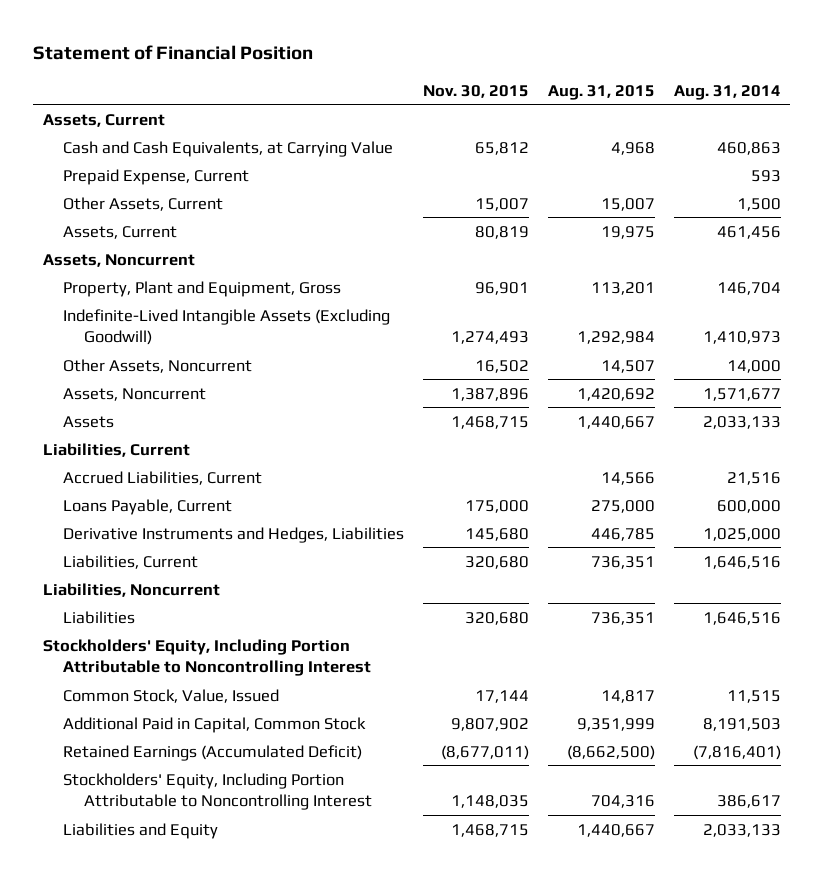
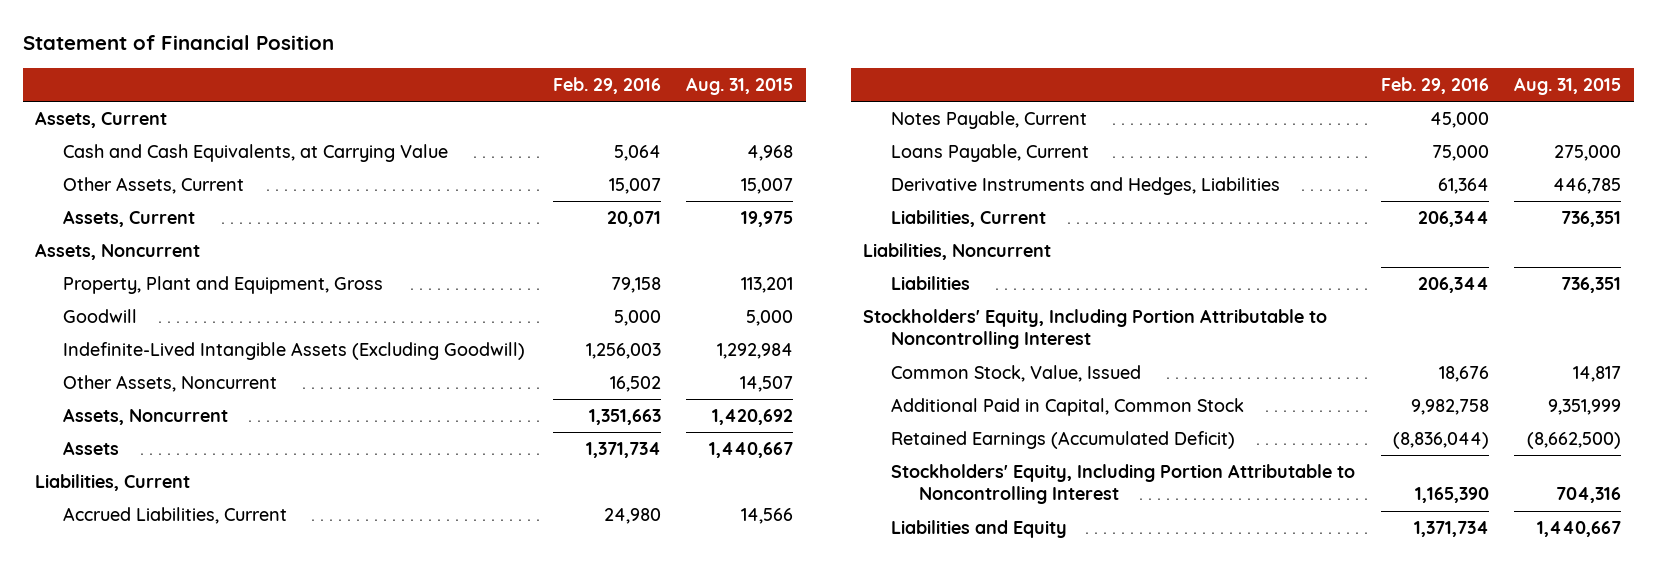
[423,84,530,98] Nov. 30, 2015 -> none
[673,84,781,100] Aug. 31, 2014 -> none
none -> [552,76,661,94] Feb. 29, 2016
[63,168,250,185] Prepaid Expense, Current -> none
none -> [63,309,138,324] Goodwill
none -> [891,111,1088,130] Notes Payable, Current

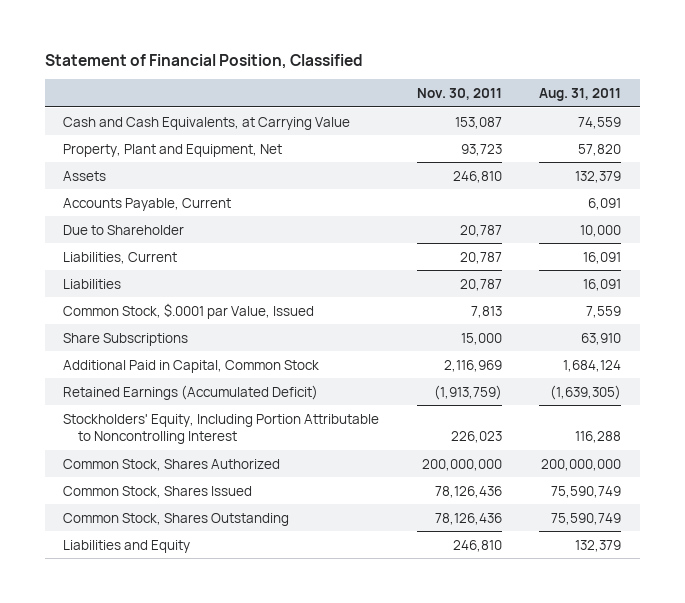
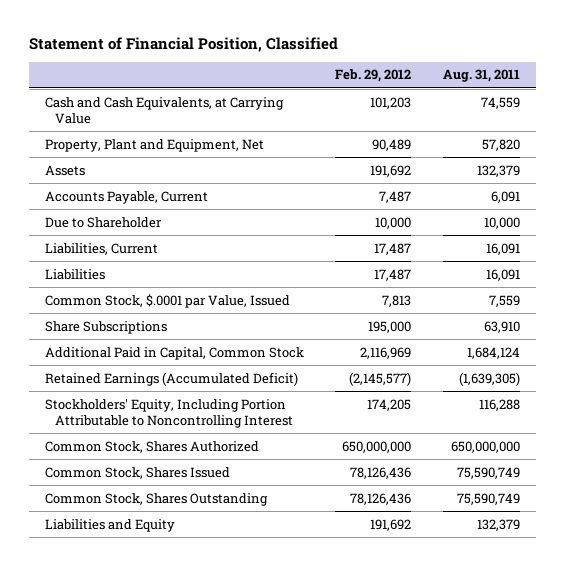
[416,87,502,100] Nov. 30, 2011 -> none
none -> [335,69,412,83] Feb. 29, 2012
[541,458,622,471] 200,000,000 -> [450,440,520,453] 650,000,000

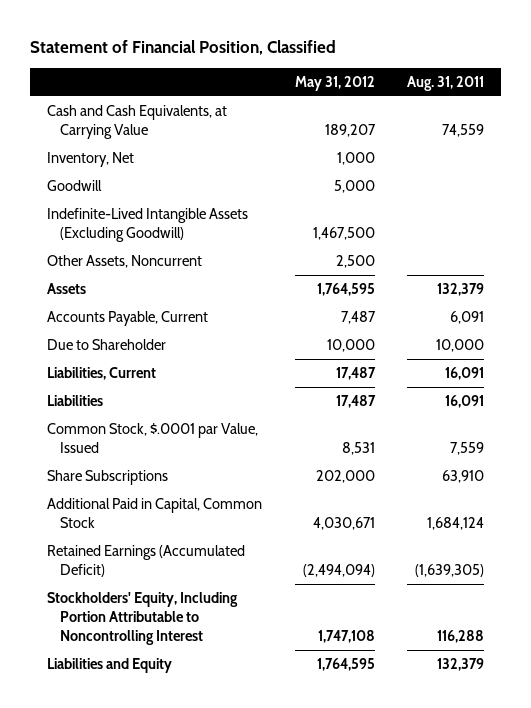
[335,69,412,83] Feb. 29, 2012 -> none
none -> [294,75,375,91] May 31, 2012
[44,138,264,152] Property, Plant and Equipment, Net -> none
none -> [46,152,134,168] Inventory, Net
none -> [46,180,102,192] Goodwill
none -> [46,208,248,243] Indefinite-Lived Intangible Assets (Excluding Goodwill)
none -> [46,255,202,269] Other Assets, Noncurrent
[44,440,259,453] Common Stock, Shares Authorized -> none
[44,466,230,479] Common Stock, Shares Issued -> none
[44,492,268,506] Common Stock, Shares Outstanding -> none

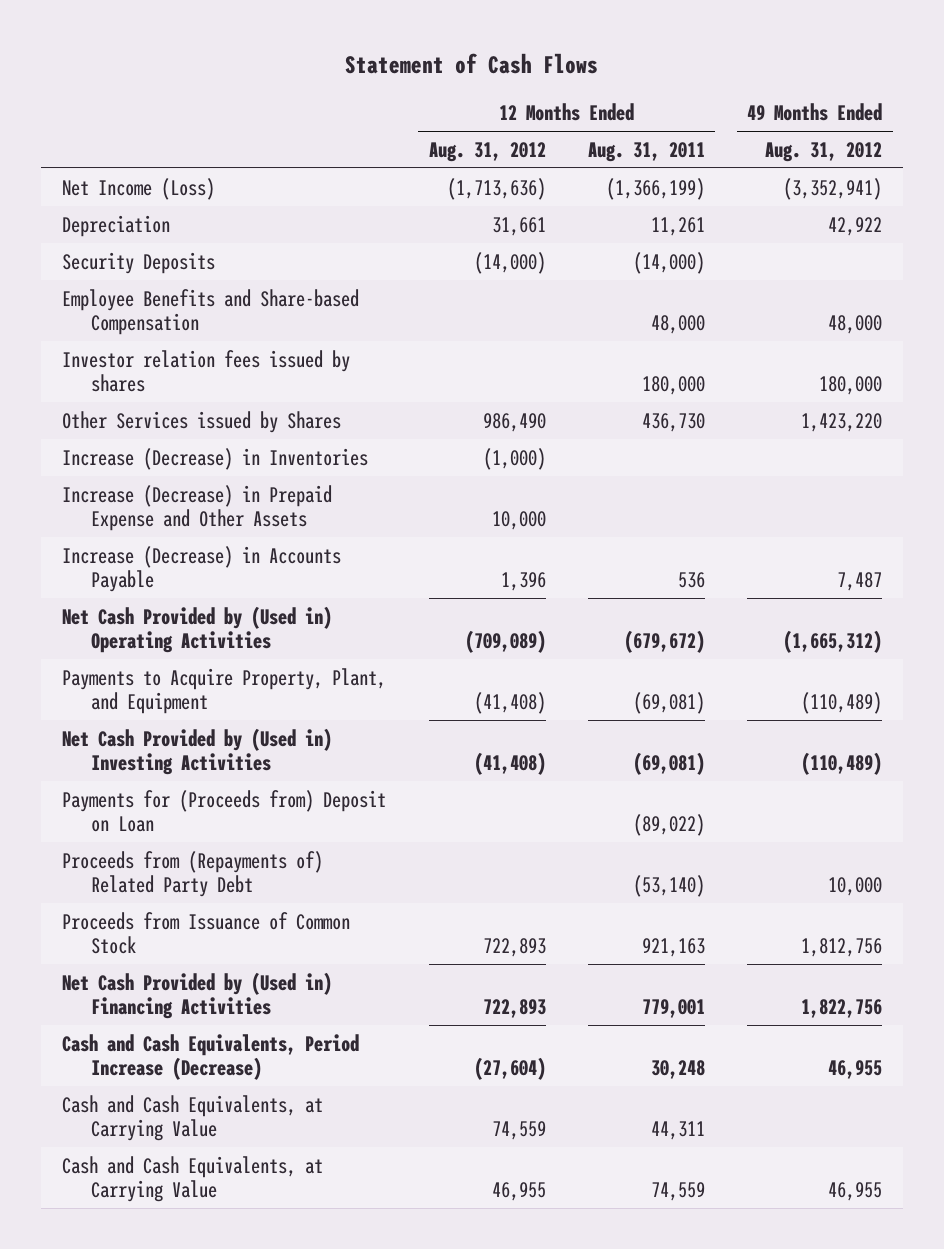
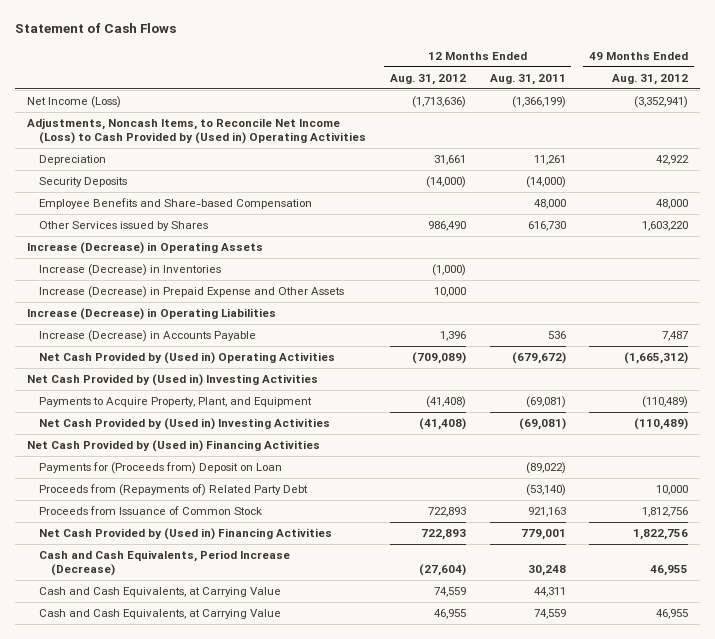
none -> [27,118,367,145] Adjustments, Noncash Items, to Reconcile Net Income (Loss) to Cash Provided by (Used in) Operating Activities
[62,349,351,392] Investor relation fees issued by shares -> none
[641,412,705,432] 436,730 -> [527,221,566,232] 616,730
[801,412,883,432] 1,423,220 -> [642,221,689,232] 1,603,220
none -> [27,242,264,255] Increase (Decrease) in Operating Assets
none -> [27,308,277,321] Increase (Decrease) in Operating Liabilities
none -> [27,374,319,387] Net Cash Provided by (Used in) Investing Activities
none -> [27,440,321,453] Net Cash Provided by (Used in) Financing Activities

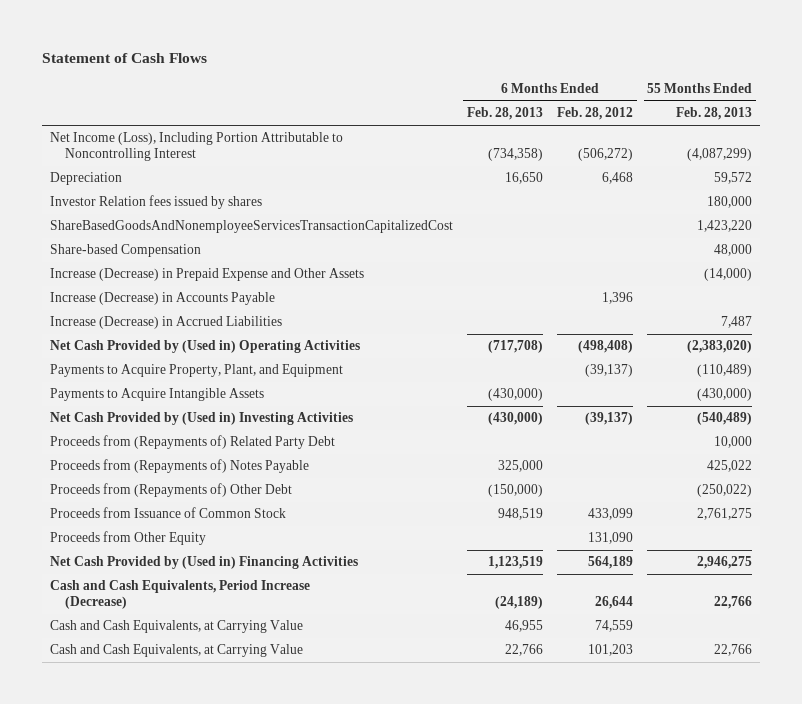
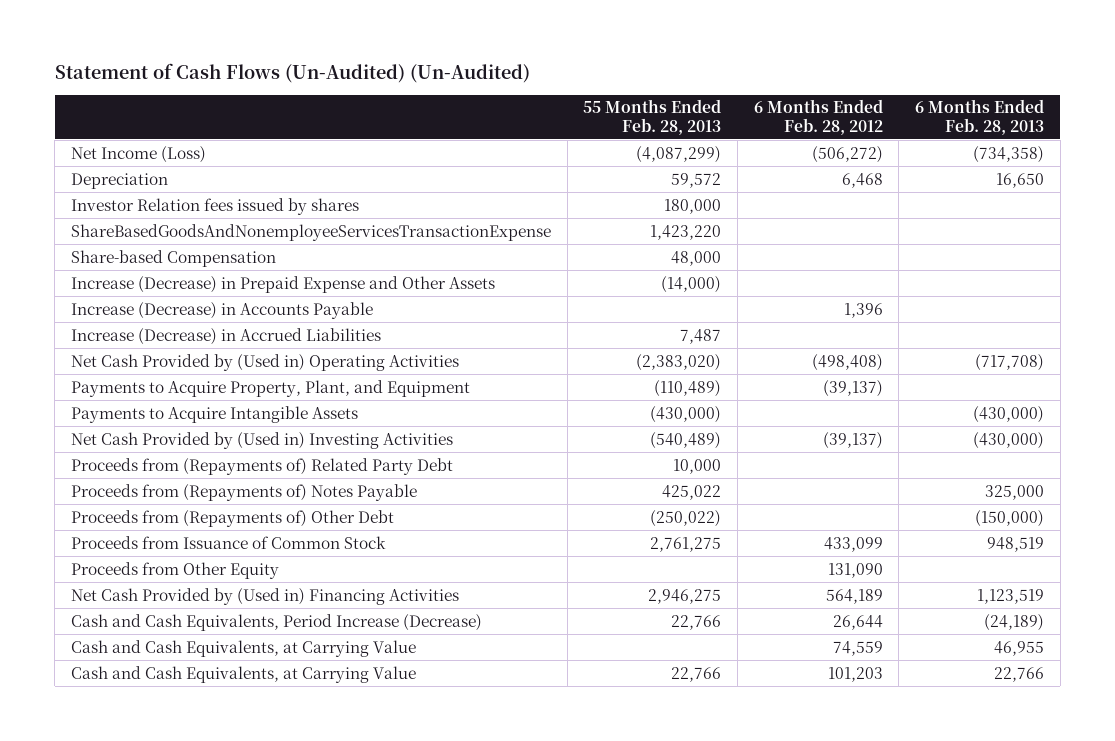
[42,53,208,64] Statement of Cash Flows -> [54,62,530,83] Statement of Cash Flows (Un-Audited) (Un-Audited)
[49,132,343,161] Net Income (Loss), Including Portion Attributable to Noncontrolling Interest -> [70,145,206,163] Net Income (Loss)
[49,220,453,234] ShareBasedGoodsAndNonemployeeServicesTransactionCapitalizedCost -> [70,223,551,241] ShareBasedGoodsAndNonemployeeServicesTransactionExpense

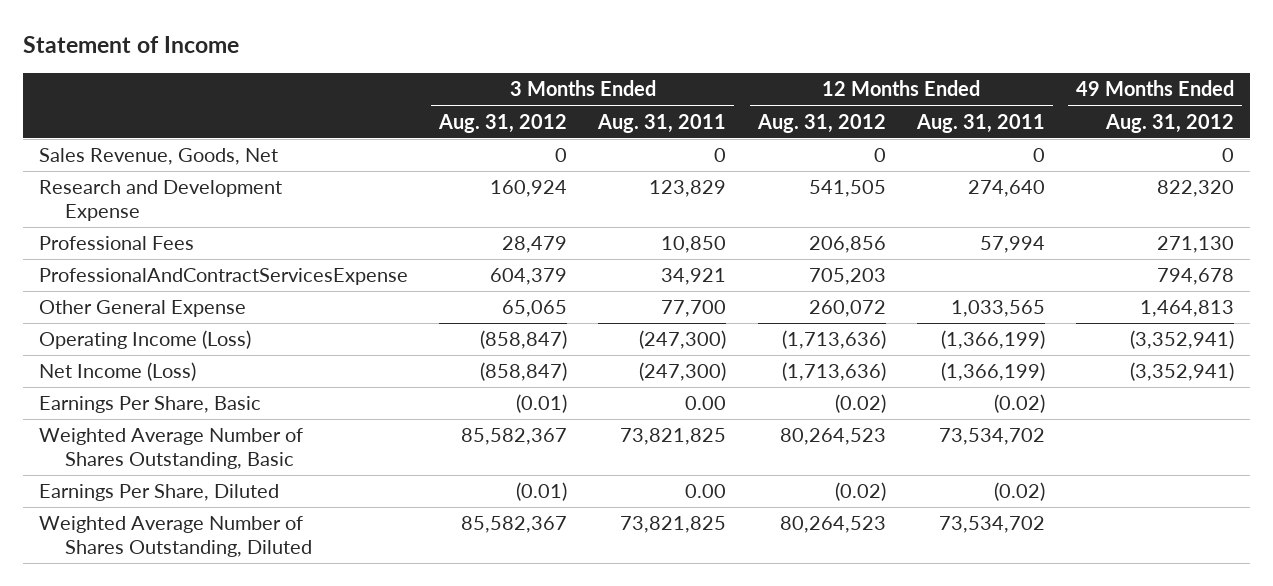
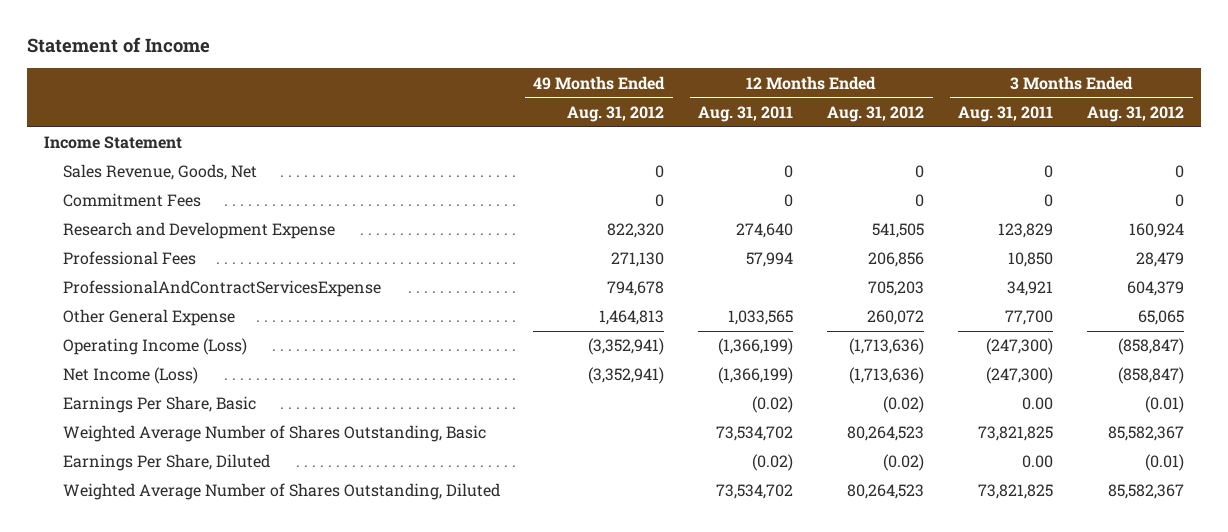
none -> [44,136,183,150] Income Statement
none -> [62,193,201,208] Commitment Fees

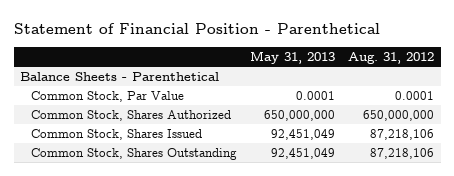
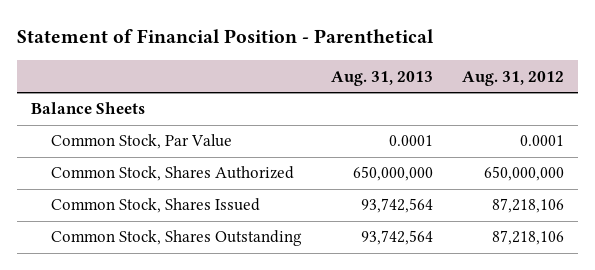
[249,51,335,65] May 31, 2013 -> none
none -> [330,70,433,86] Aug. 31, 2013
[20,72,220,82] Balance Sheets - Parenthetical -> [31,102,146,115] Balance Sheets

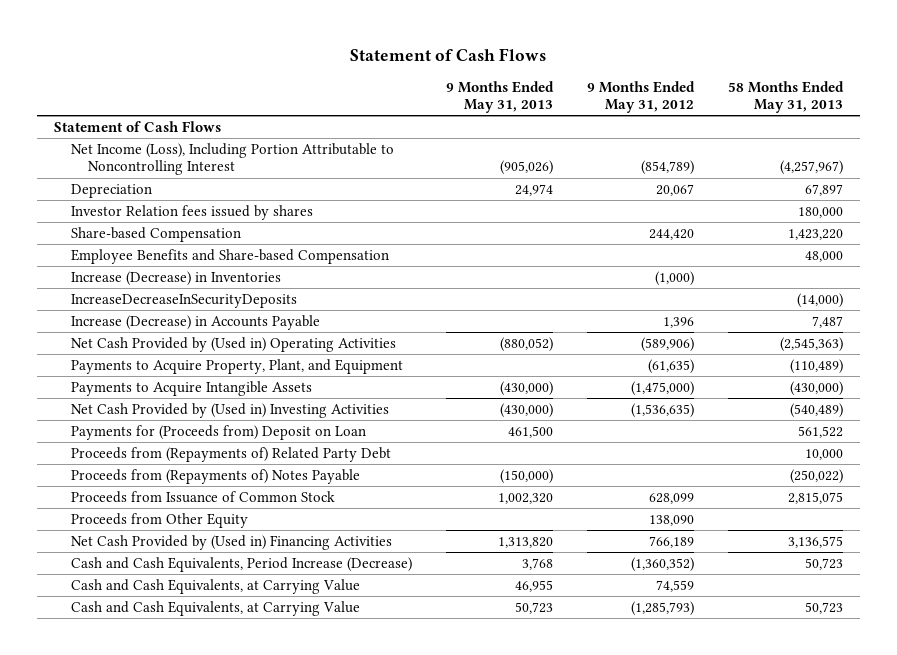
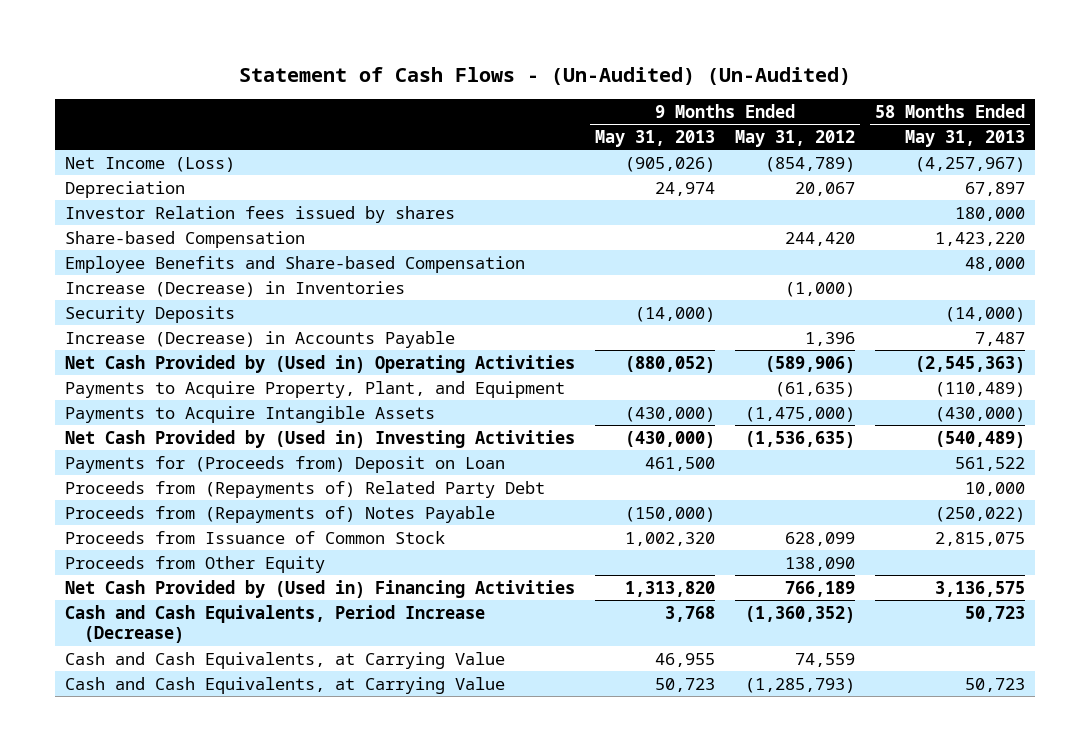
[350,47,547,61] Statement of Cash Flows -> [238,66,851,85] Statement of Cash Flows - (Un-Audited) (Un-Audited)
[54,120,222,132] Statement of Cash Flows -> none
[71,142,395,176] Net Income (Loss), Including Portion Attributable to Noncontrolling Interest -> [64,156,235,172] Net Income (Loss)
[71,293,298,308] IncreaseDecreaseInSecurityDeposits -> none
none -> [64,305,235,323] Security Deposits

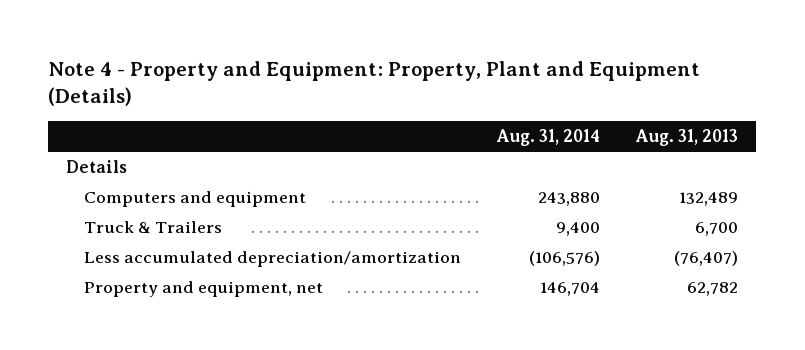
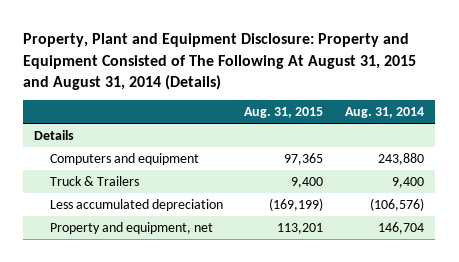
[48,60,701,107] Note 4 - Property and Equipment: Property, Plant and Equipment (Details) -> [23,33,417,90] Property, Plant and Equipment Disclosure: Property and Equipment Consisted of The Following At August 31, 2015 and August 31, 2014 (Details)
[635,129,739,147] Aug. 31, 2013 -> none
none -> [244,107,324,119] Aug. 31, 2015
[83,251,461,268] Less accumulated depreciation/amortization -> [49,198,223,211] Less accumulated depreciation

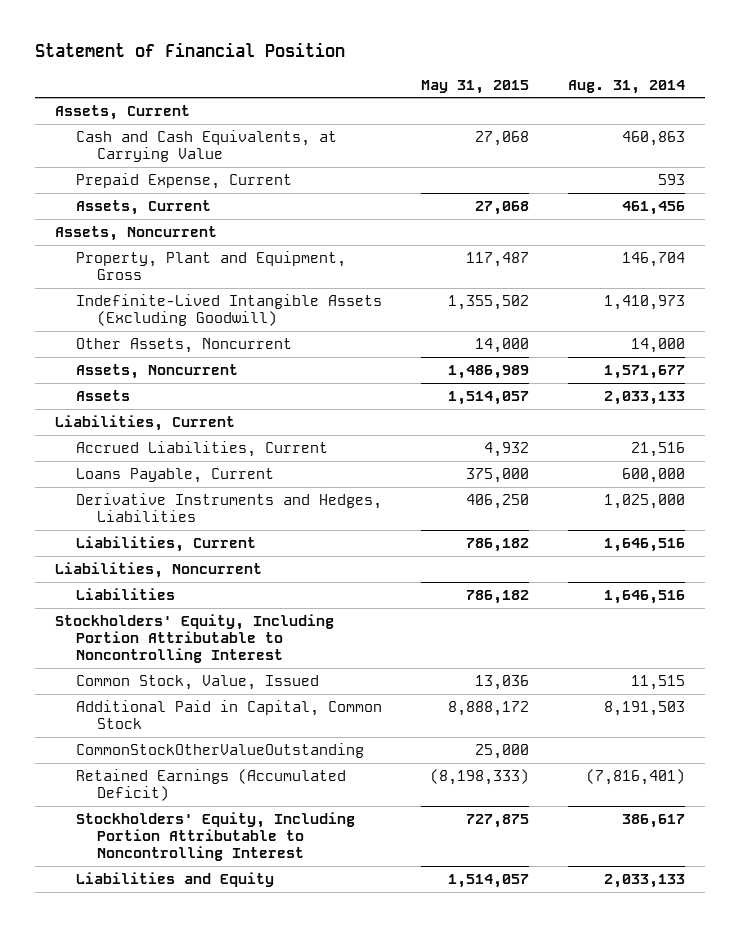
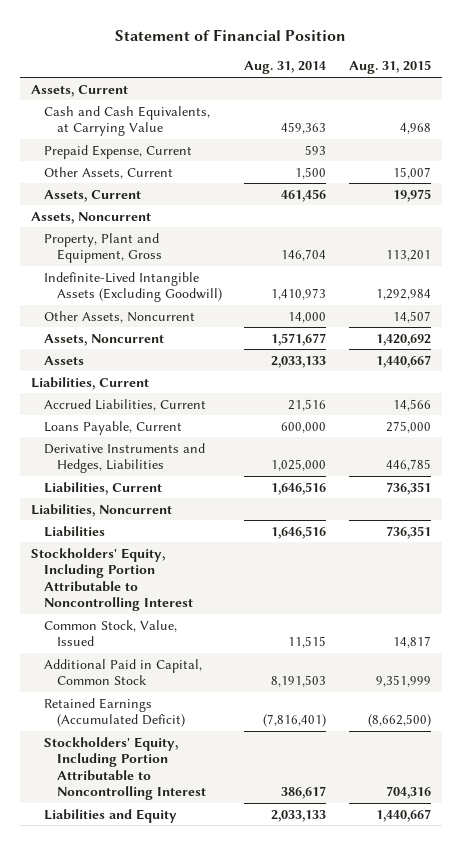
[420,79,529,94] May 31, 2015 -> none
none -> [348,60,431,75] Aug. 31, 2015
[622,130,686,146] 460,863 -> [281,122,327,135] 459,363
none -> [43,166,173,179] Other Assets, Current
[75,742,364,758] CommonStockOtherValueOutstanding -> none

